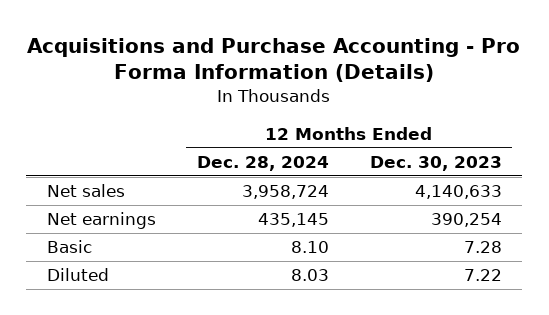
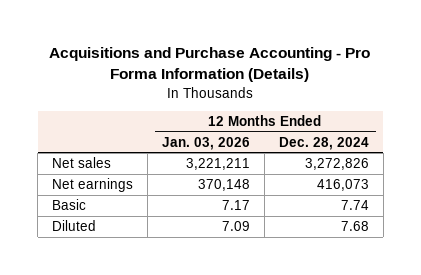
[369,156,502,172] Dec. 30, 2023 -> none
none -> [161,136,250,150] Jan. 03, 2026
[241,185,329,200] 3,958,724 -> [304,157,369,170] 3,272,826
[257,213,329,228] 435,145 -> [316,178,369,191] 416,073
[290,241,329,254] 8.10 -> [340,199,369,210] 7.74
[290,269,329,282] 8.03 -> [340,220,369,231] 7.68

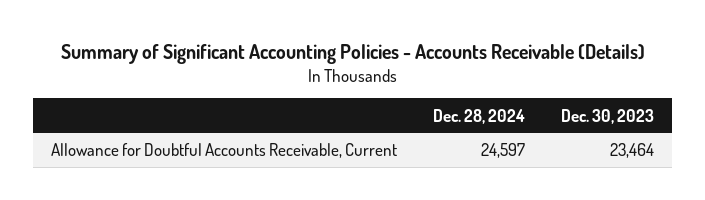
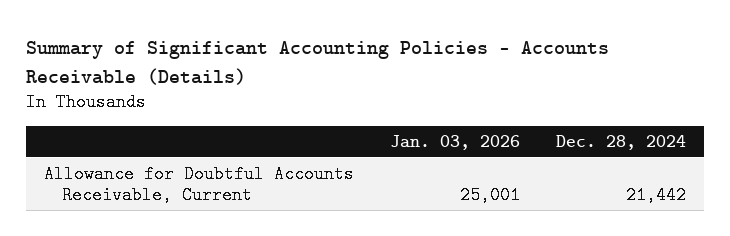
[561,108,655,124] Dec. 30, 2023 -> none
none -> [389,134,520,150] Jan. 03, 2026
[481,143,526,159] 24,597 -> [626,186,687,205] 21,442

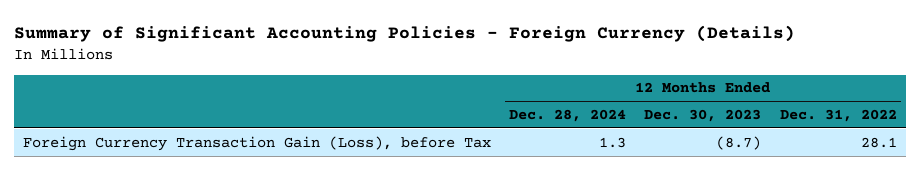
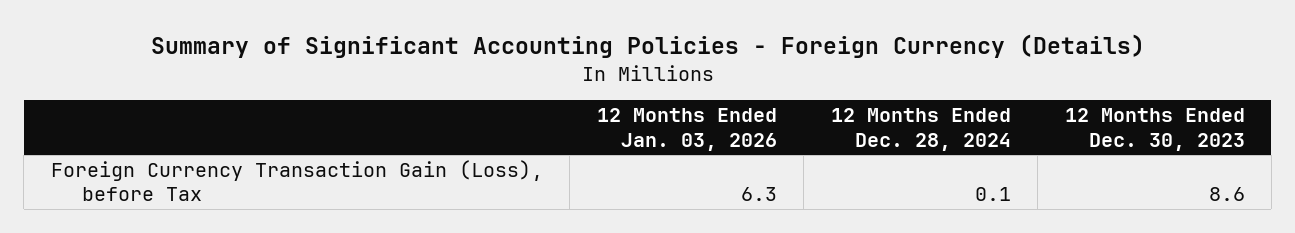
[779,109,897,123] Dec. 31, 2022 -> none
none -> [596,108,777,151] 12 Months Ended Jan. 03, 2026
[599,136,627,148] 1.3 -> [974,187,1011,202] 0.1
[716,135,762,150] (8.7) -> [1208,187,1245,202] 8.6

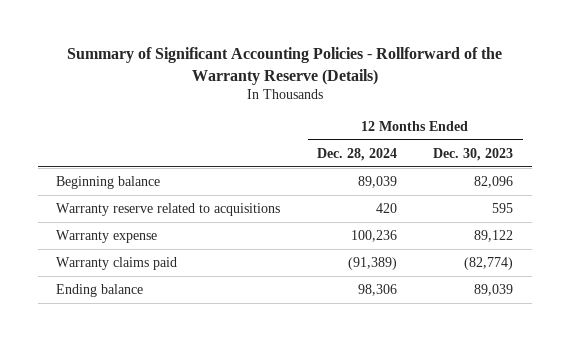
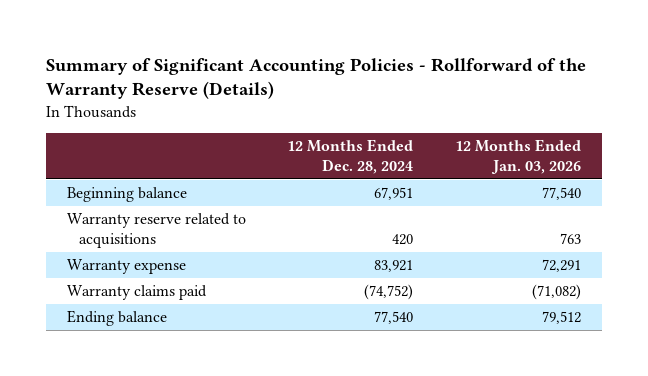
[433,147,514,161] Dec. 30, 2023 -> none
none -> [454,139,581,174] 12 Months Ended Jan. 03, 2026
[357,175,397,188] 89,039 -> [374,187,414,201] 67,951
[350,229,397,242] 100,236 -> [374,260,414,273] 83,921
[347,256,397,270] (91,389) -> [364,284,414,301] (74,752)
[357,283,397,296] 98,306 -> [374,311,414,325] 77,540

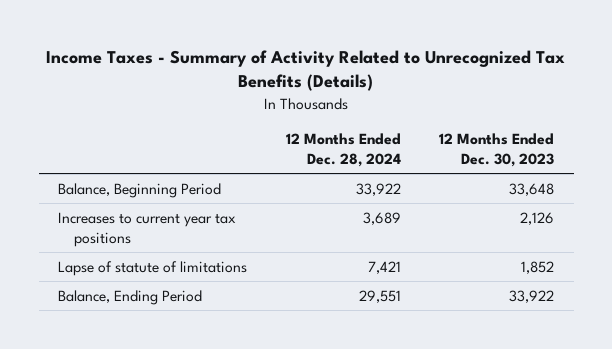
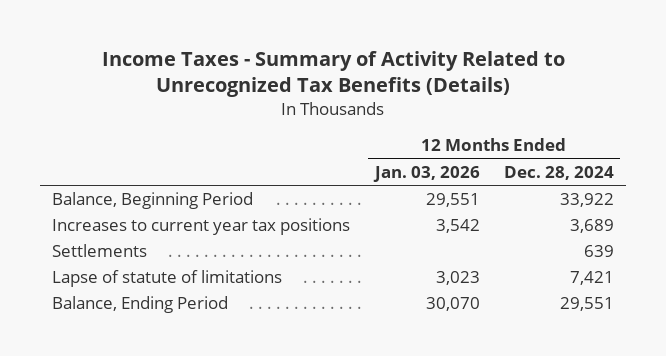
[439,133,555,167] 12 Months Ended Dec. 30, 2023 -> none
none -> [372,165,480,182] Jan. 03, 2026
none -> [52,244,148,258] Settlements

